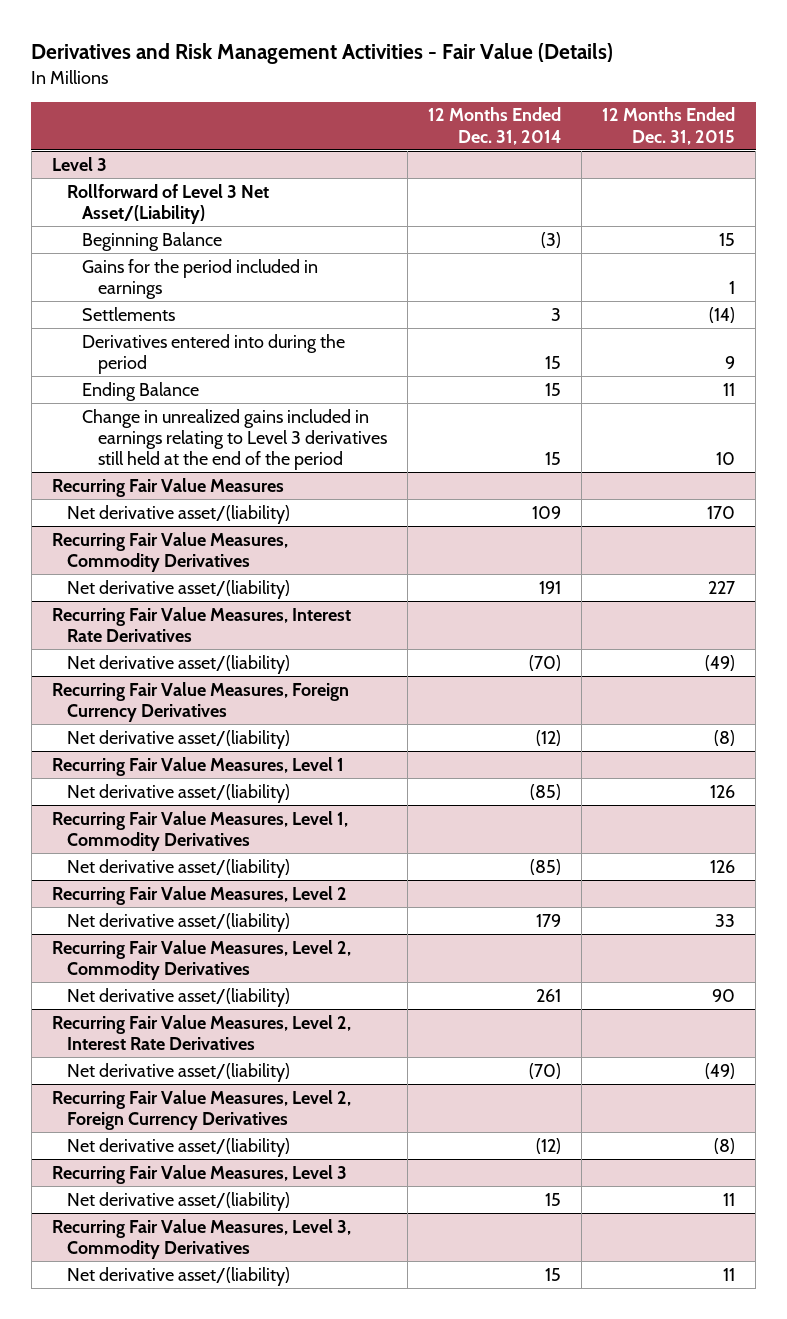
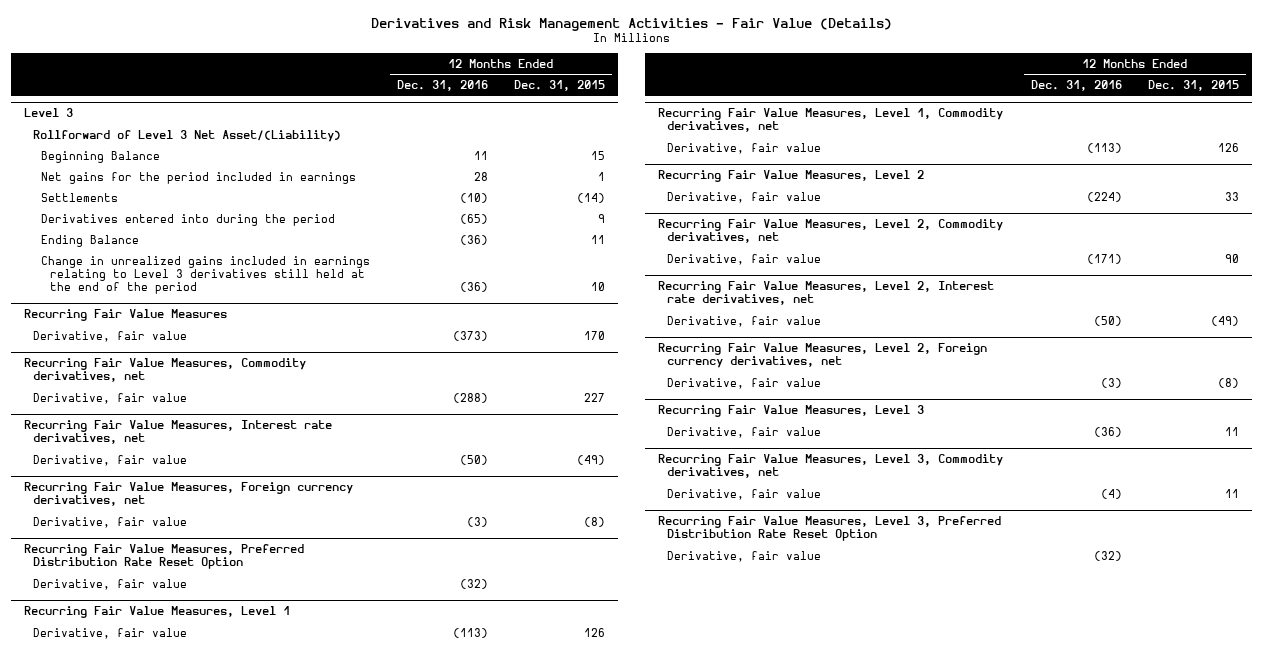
[427,107,561,145] 12 Months Ended Dec. 31, 2014 -> none
none -> [396,79,488,91] Dec. 31, 2016
[82,258,319,300] Gains for the period included in earnings -> [41,171,357,184] Net gains for the period included in earnings
[67,504,291,524] Net derivative asset/(liability) -> [32,330,187,342] Derivative, fair value
[51,531,288,573] Recurring Fair Value Measures, Commodity Derivatives -> [23,358,306,383] Recurring Fair Value Measures, Commodity derivatives, net
[67,579,291,599] Net derivative asset/(liability) -> [32,392,187,404] Derivative, fair value
[51,606,351,643] Recurring Fair Value Measures, Interest Rate Derivatives -> [23,420,332,445] Recurring Fair Value Measures, Interest rate derivatives, net
[67,654,291,674] Net derivative asset/(liability) -> [32,454,187,466] Derivative, fair value
[51,681,349,723] Recurring Fair Value Measures, Foreign Currency Derivatives -> [23,482,353,507] Recurring Fair Value Measures, Foreign currency derivatives, net
[67,729,291,749] Net derivative asset/(liability) -> [32,516,187,528] Derivative, fair value
none -> [23,544,304,570] Recurring Fair Value Measures, Preferred Distribution Rate Reset Option
none -> [32,578,187,590] Derivative, fair value
[67,783,291,803] Net derivative asset/(liability) -> [32,627,187,639] Derivative, fair value
[51,810,348,852] Recurring Fair Value Measures, Level 1, Commodity Derivatives -> [658,108,1004,133] Recurring Fair Value Measures, Level 1, Commodity derivatives, net
[67,858,291,878] Net derivative asset/(liability) -> [666,142,821,154] Derivative, fair value
[67,912,291,932] Net derivative asset/(liability) -> [666,191,821,203] Derivative, fair value
[51,939,351,981] Recurring Fair Value Measures, Level 2, Commodity Derivatives -> [658,219,1004,244] Recurring Fair Value Measures, Level 2, Commodity derivatives, net
[67,987,291,1007] Net derivative asset/(liability) -> [666,253,821,265] Derivative, fair value
[51,1014,351,1051] Recurring Fair Value Measures, Level 2, Interest Rate Derivatives -> [658,281,995,306] Recurring Fair Value Measures, Level 2, Interest rate derivatives, net
[67,1062,291,1082] Net derivative asset/(liability) -> [666,315,821,327] Derivative, fair value
[51,1089,351,1131] Recurring Fair Value Measures, Level 2, Foreign Currency Derivatives -> [658,343,988,369] Recurring Fair Value Measures, Level 2, Foreign currency derivatives, net
[67,1137,291,1157] Net derivative asset/(liability) -> [666,377,821,389] Derivative, fair value
[67,1191,291,1211] Net derivative asset/(liability) -> [666,426,821,438] Derivative, fair value
[51,1218,351,1260] Recurring Fair Value Measures, Level 3, Commodity Derivatives -> [658,454,1004,479] Recurring Fair Value Measures, Level 3, Commodity derivatives, net
[67,1266,291,1286] Net derivative asset/(liability) -> [666,488,821,500] Derivative, fair value
none -> [658,516,1002,542] Recurring Fair Value Measures, Level 3, Preferred Distribution Rate Reset Option
none -> [666,550,821,562] Derivative, fair value

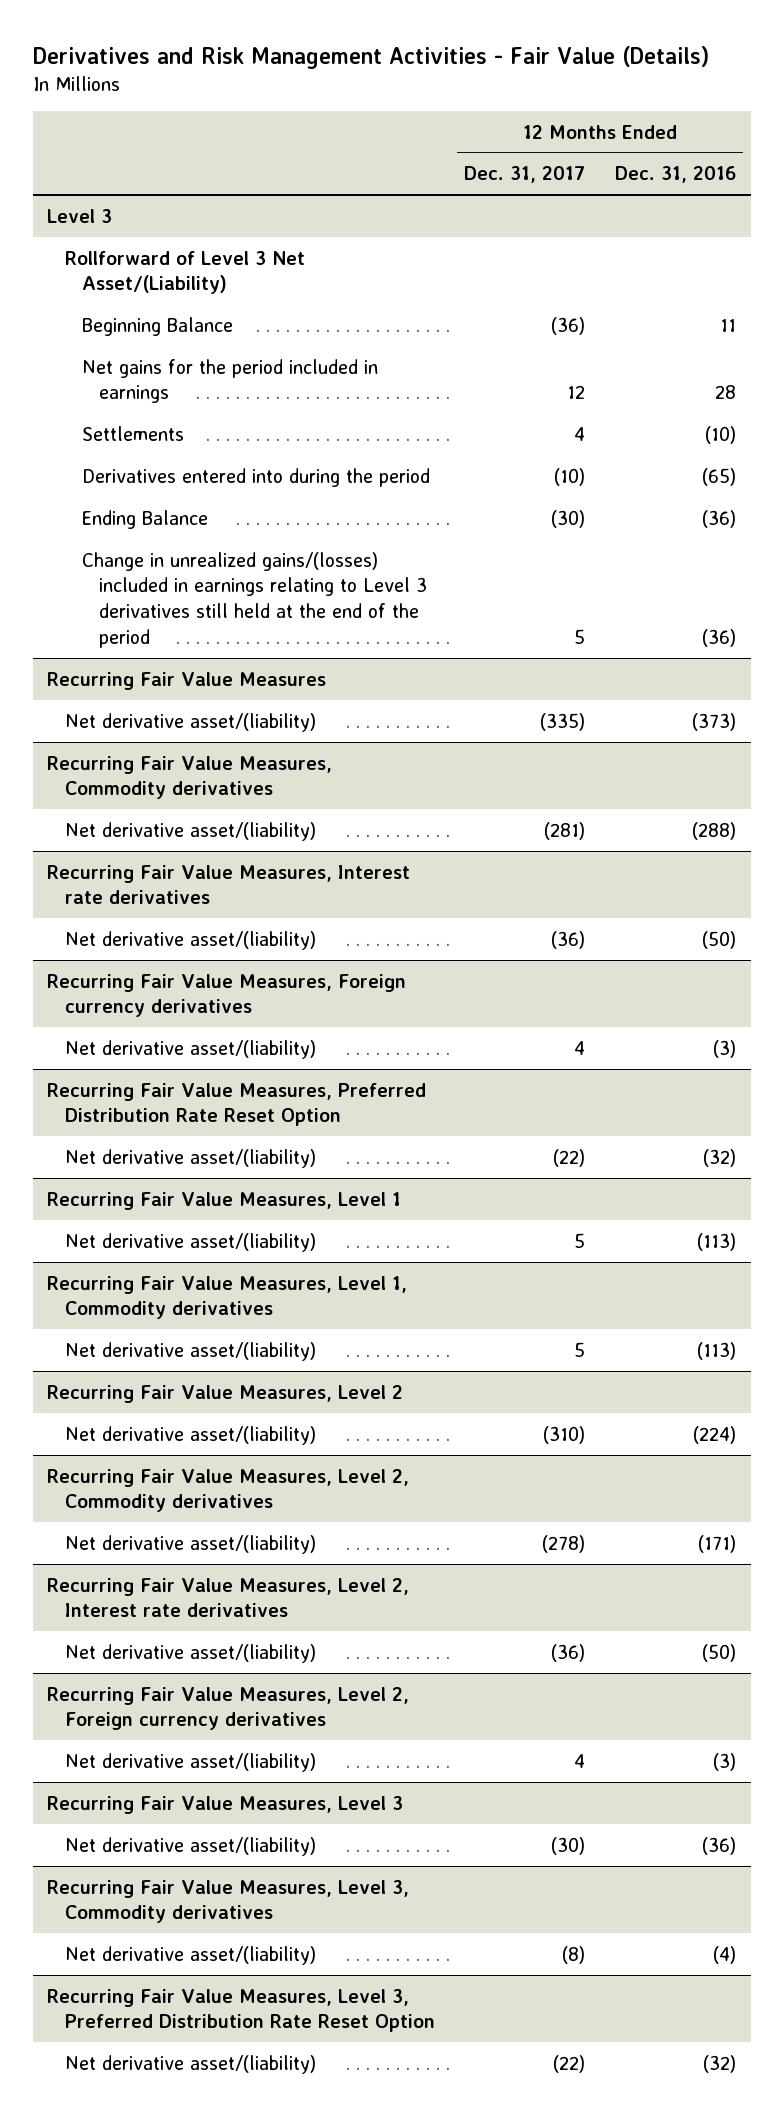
[513,79,605,91] Dec. 31, 2015 -> none
none -> [464,166,586,184] Dec. 31, 2017
[41,255,371,294] Change in unrealized gains included in earnings relating to Level 3 derivatives still held at the end of the period -> [82,551,428,648] Change in unrealized gains/(losses) included in earnings relating to Level 3 derivatives still held at the end of the period
[32,330,187,342] Derivative, fair value -> [64,712,316,732] Net derivative asset/(liability)
[23,358,306,383] Recurring Fair Value Measures, Commodity derivatives, net -> [47,755,333,800] Recurring Fair Value Measures, Commodity derivatives
[32,392,187,404] Derivative, fair value -> [64,821,316,841] Net derivative asset/(liability)
[23,420,332,445] Recurring Fair Value Measures, Interest rate derivatives, net -> [47,864,411,905] Recurring Fair Value Measures, Interest rate derivatives
[32,454,187,466] Derivative, fair value -> [64,930,316,950] Net derivative asset/(liability)
[23,482,353,507] Recurring Fair Value Measures, Foreign currency derivatives, net -> [47,973,407,1018] Recurring Fair Value Measures, Foreign currency derivatives
[32,516,187,528] Derivative, fair value -> [64,1039,316,1059] Net derivative asset/(liability)
[32,578,187,590] Derivative, fair value -> [64,1148,316,1168] Net derivative asset/(liability)
[32,627,187,639] Derivative, fair value -> [64,1232,316,1252] Net derivative asset/(liability)
[658,108,1004,133] Recurring Fair Value Measures, Level 1, Commodity derivatives, net -> [47,1275,408,1320] Recurring Fair Value Measures, Level 1, Commodity derivatives
[666,142,821,154] Derivative, fair value -> [64,1341,316,1361] Net derivative asset/(liability)
[666,191,821,203] Derivative, fair value -> [64,1425,316,1445] Net derivative asset/(liability)
[658,219,1004,244] Recurring Fair Value Measures, Level 2, Commodity derivatives, net -> [47,1468,410,1513] Recurring Fair Value Measures, Level 2, Commodity derivatives
[666,253,821,265] Derivative, fair value -> [64,1534,316,1554] Net derivative asset/(liability)
[658,281,995,306] Recurring Fair Value Measures, Level 2, Interest rate derivatives, net -> [47,1577,410,1618] Recurring Fair Value Measures, Level 2, Interest rate derivatives
[666,315,821,327] Derivative, fair value -> [64,1643,316,1663] Net derivative asset/(liability)
[658,343,988,369] Recurring Fair Value Measures, Level 2, Foreign currency derivatives, net -> [47,1686,410,1731] Recurring Fair Value Measures, Level 2, Foreign currency derivatives
[666,377,821,389] Derivative, fair value -> [64,1752,316,1772] Net derivative asset/(liability)
[666,426,821,438] Derivative, fair value -> [64,1836,316,1856] Net derivative asset/(liability)
[658,454,1004,479] Recurring Fair Value Measures, Level 3, Commodity derivatives, net -> [47,1879,410,1924] Recurring Fair Value Measures, Level 3, Commodity derivatives
[666,488,821,500] Derivative, fair value -> [64,1945,316,1965] Net derivative asset/(liability)
[666,550,821,562] Derivative, fair value -> [64,2054,316,2074] Net derivative asset/(liability)

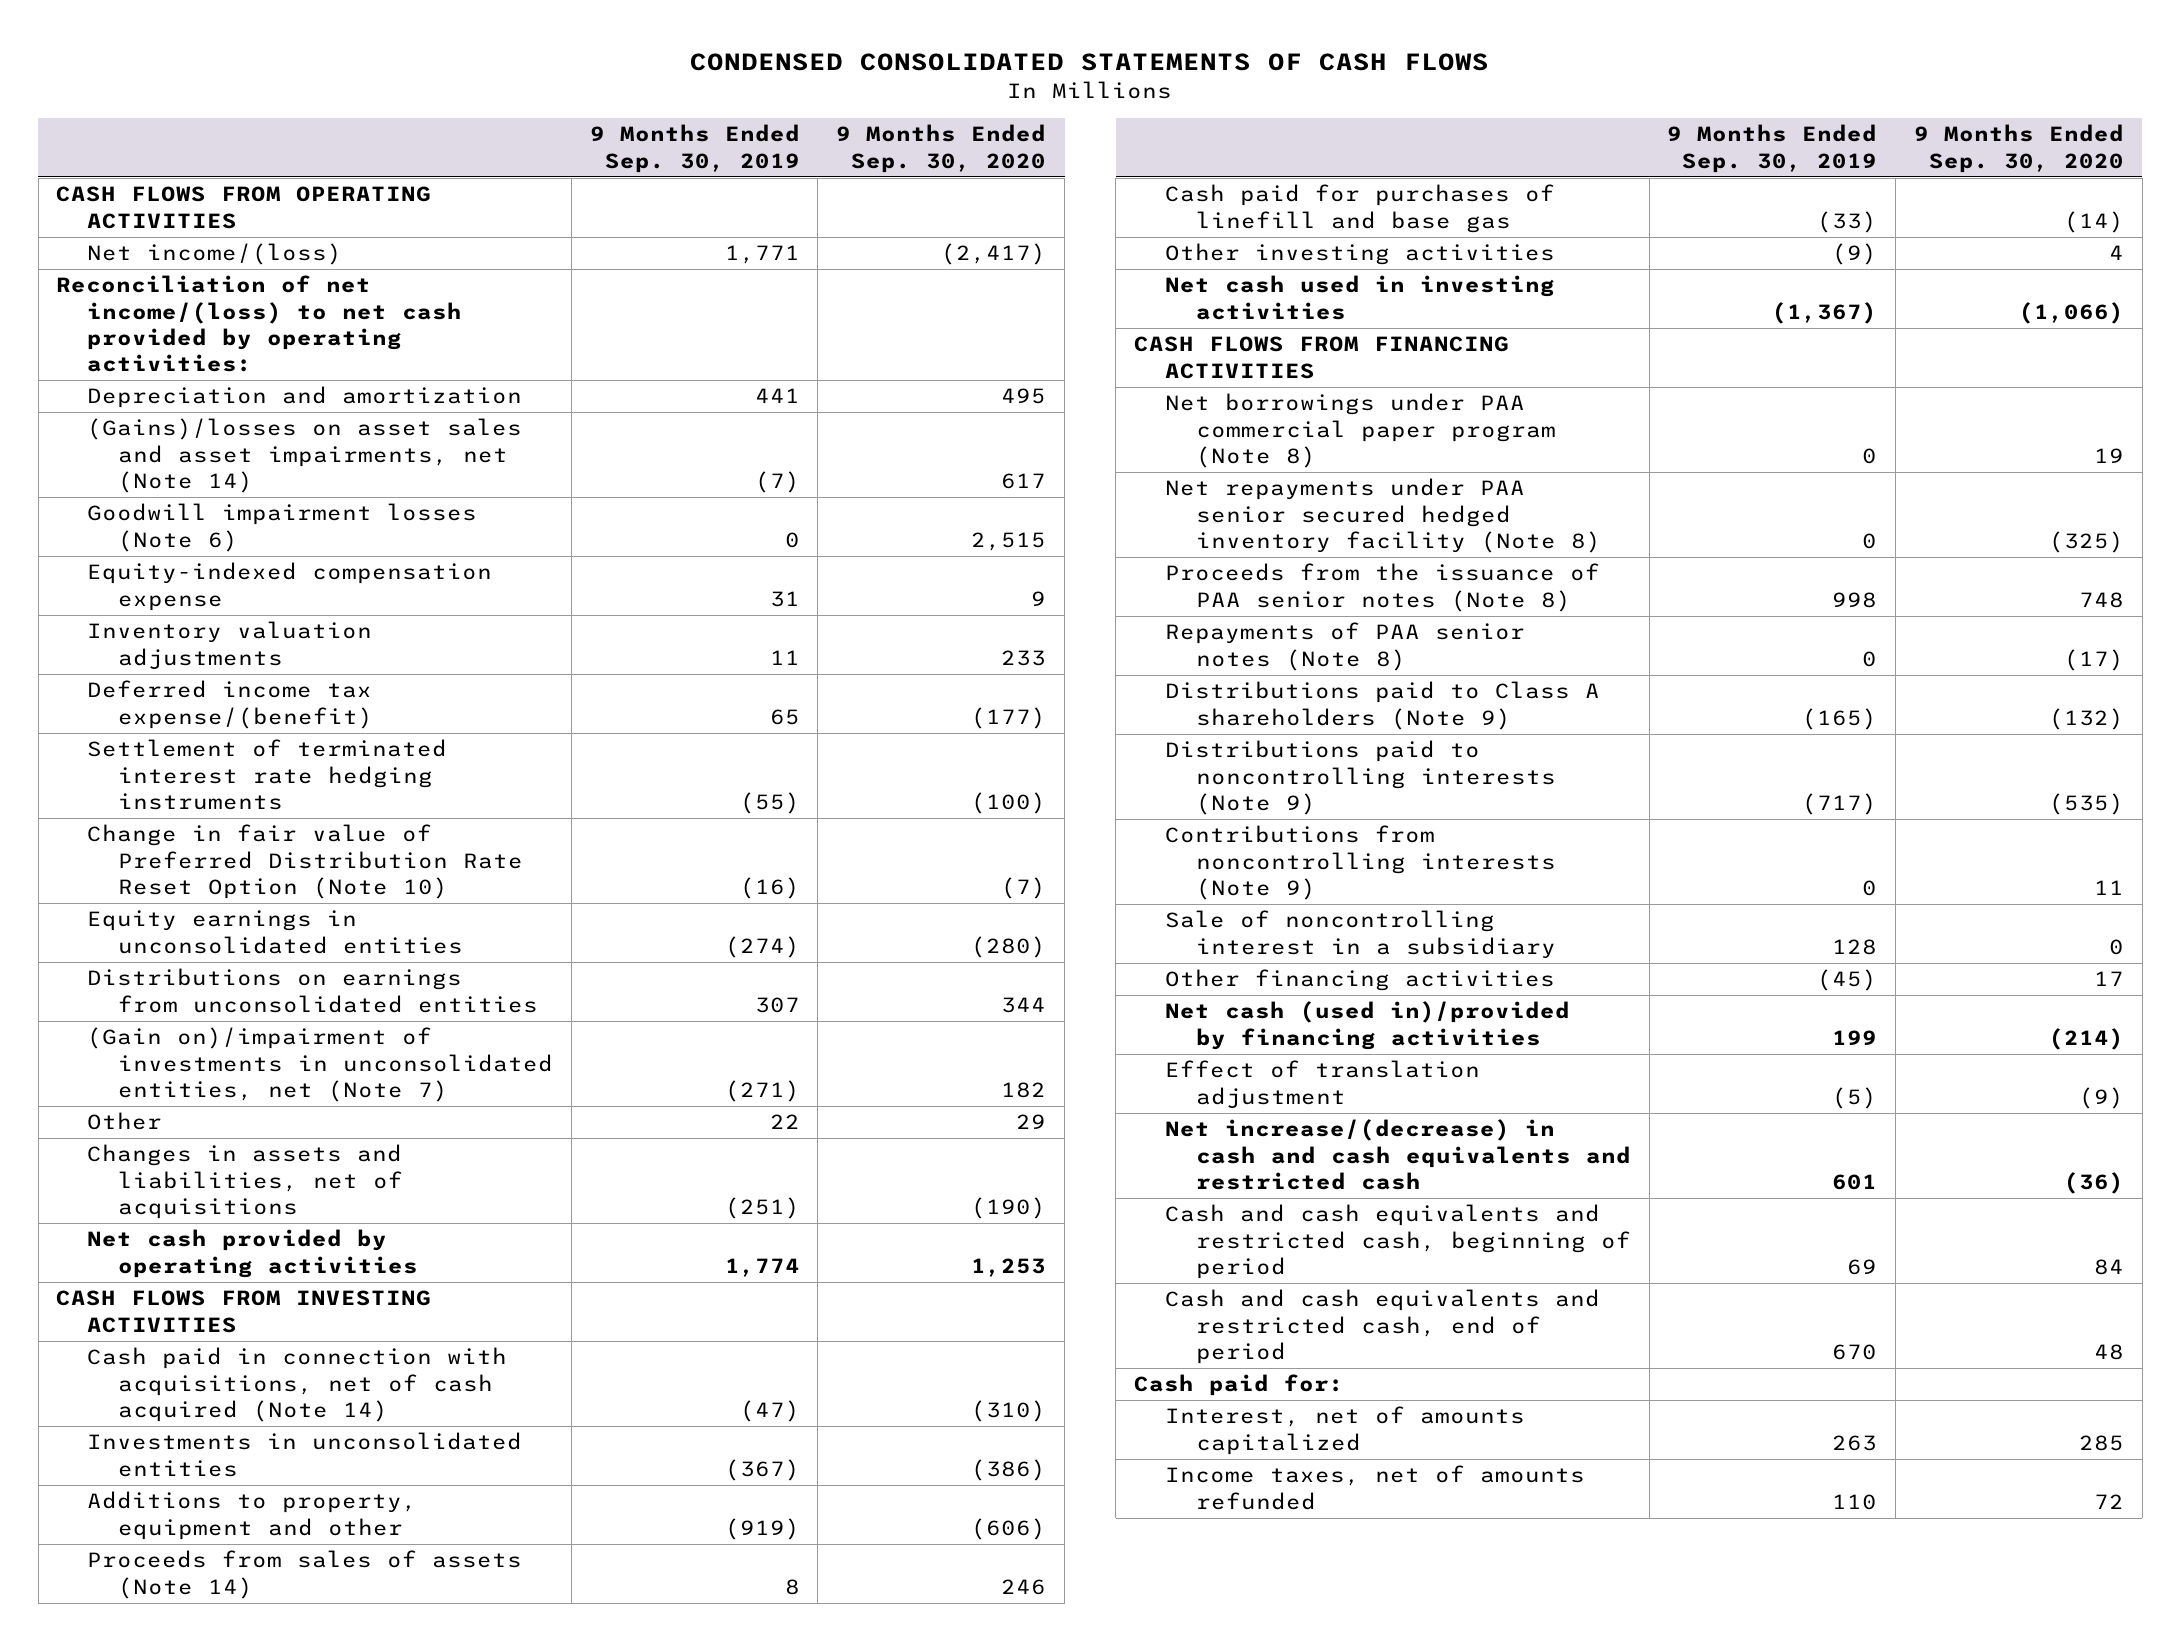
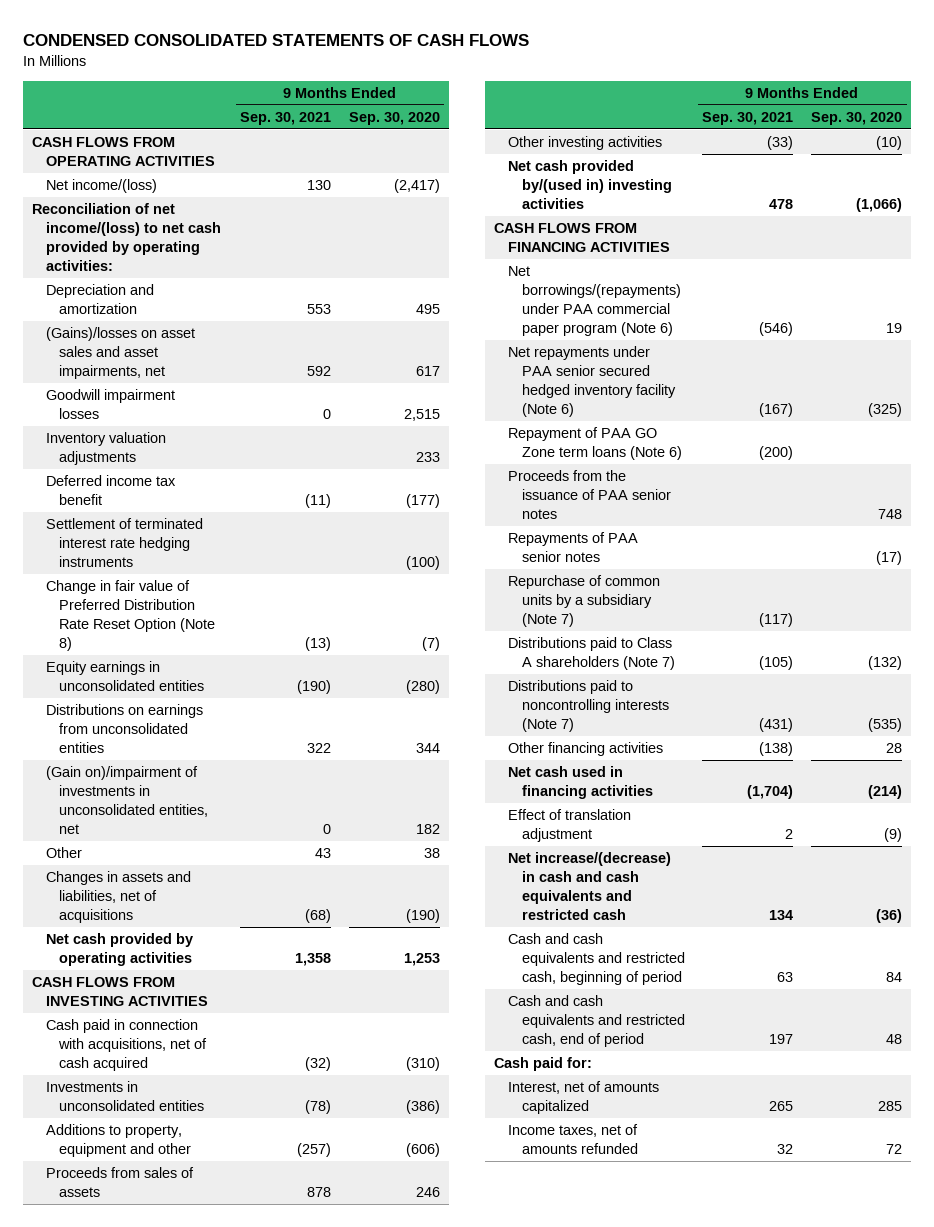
[589,124,800,173] 9 Months Ended Sep. 30, 2019 -> none
none -> [240,111,332,125] Sep. 30, 2021
[87,562,493,611] Equity-indexed compensation expense -> none
[87,418,523,493] (Gains)/losses on asset sales and asset impairments, net (Note 14) -> [45,327,195,380] (Gains)/losses on asset sales and asset impairments, net
[87,503,478,552] Goodwill impairment losses (Note 6) -> [45,389,175,420] Goodwill impairment losses
[87,680,374,729] Deferred income tax expense/(benefit) -> [45,475,176,506] Deferred income tax benefit
[87,824,524,899] Change in fair value of Preferred Distribution Rate Reset Option (Note 10) -> [45,580,216,652] Change in fair value of Preferred Distribution Rate Reset Option (Note 8)
[87,1027,554,1102] (Gain on)/impairment of investments in unconsolidated entities, net (Note 7) -> [45,766,209,835] (Gain on)/impairment of investments in unconsolidated entities, net
[1016,1114,1047,1130] 29 -> [423,848,440,859] 38
[87,1347,508,1422] Cash paid in connection with acquisitions, net of cash acquired (Note 14) -> [45,1019,208,1072] Cash paid in connection with acquisitions, net of cash acquired
[1164,184,1555,233] Cash paid for purchases of linefill and base gas -> none
[87,1550,523,1599] Proceeds from sales of assets (Note 14) -> [45,1167,194,1198] Proceeds from sales of assets
[2109,245,2125,261] 4 -> [876,136,903,151] (10)
[1164,275,1555,320] Net cash used in investing activities -> [507,160,672,210] Net cash provided by/(used in) investing activities
[1164,825,1556,900] Contributions from noncontrolling interests (Note 9) -> none
[1164,910,1556,959] Sale of noncontrolling interest in a subsidiary -> none
[1164,393,1556,468] Net borrowings under PAA commercial paper program (Note 8) -> [507,266,681,337] Net borrowings/(repayments) under PAA commercial paper program (Note 6)
[1164,478,1601,553] Net repayments under PAA senior secured hedged inventory facility (Note 8) -> [507,346,676,418] Net repayments under PAA senior secured hedged inventory facility (Note 6)
none -> [507,427,682,461] Repayment of PAA GO Zone term loans (Note 6)
[1164,563,1600,612] Proceeds from the issuance of PAA senior notes (Note 8) -> [507,470,671,520] Proceeds from the issuance of PAA senior notes
[1164,622,1525,671] Repayments of PAA senior notes (Note 8) -> [507,532,638,563] Repayments of PAA senior notes
none -> [507,575,660,628] Repurchase of common units by a subsidiary (Note 7)
[1164,681,1600,730] Distributions paid to Class A shareholders (Note 9) -> [507,637,675,671] Distributions paid to Class A shareholders (Note 7)
[1164,740,1556,815] Distributions paid to noncontrolling interests (Note 9) -> [507,680,669,733] Distributions paid to noncontrolling interests (Note 7)
[2094,971,2125,987] 17 -> [886,743,903,754] 28
[1164,1001,1570,1050] Net cash (used in)/provided by financing activities -> [507,766,653,800] Net cash used in financing activities

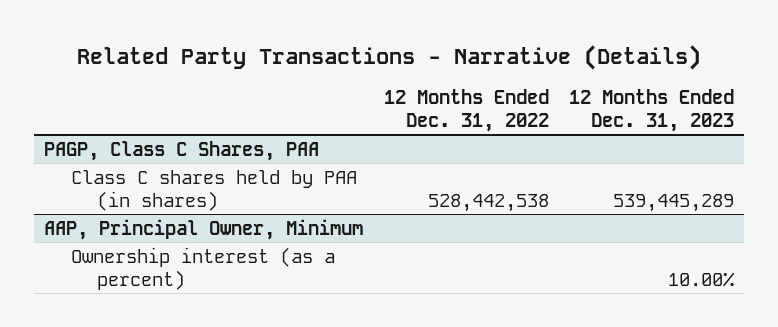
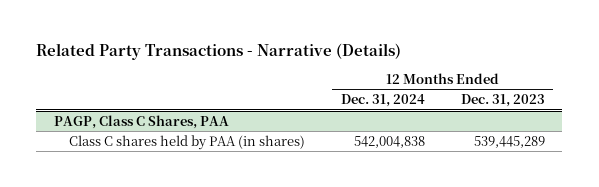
[383,88,549,132] 12 Months Ended Dec. 31, 2022 -> none
none -> [340,94,425,108] Dec. 31, 2024
[44,218,364,240] AAP, Principal Owner, Minimum -> none
[70,246,335,290] Ownership interest (as a percent) -> none

